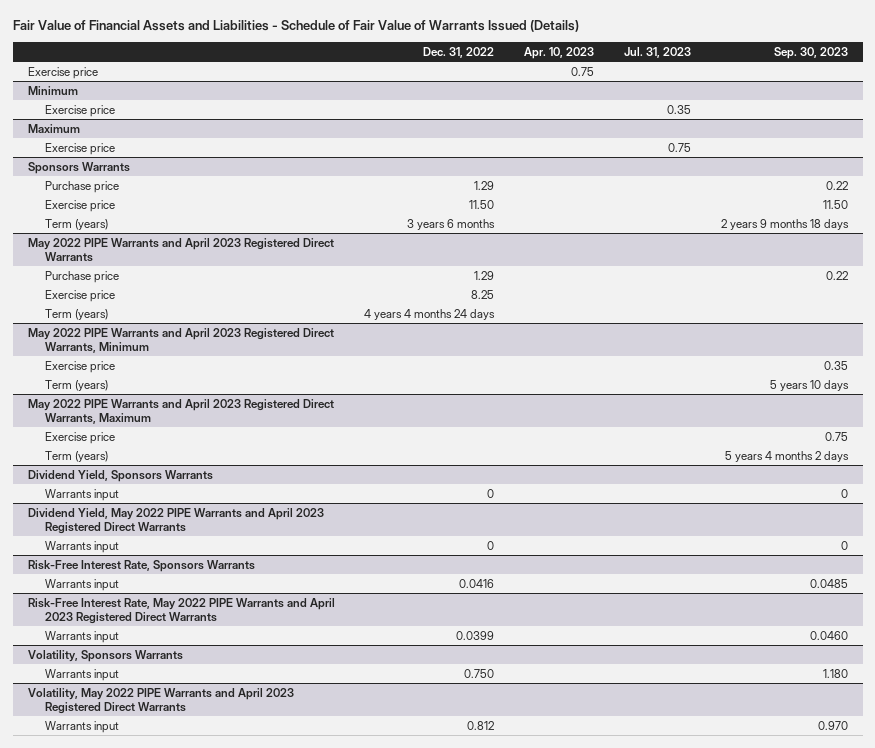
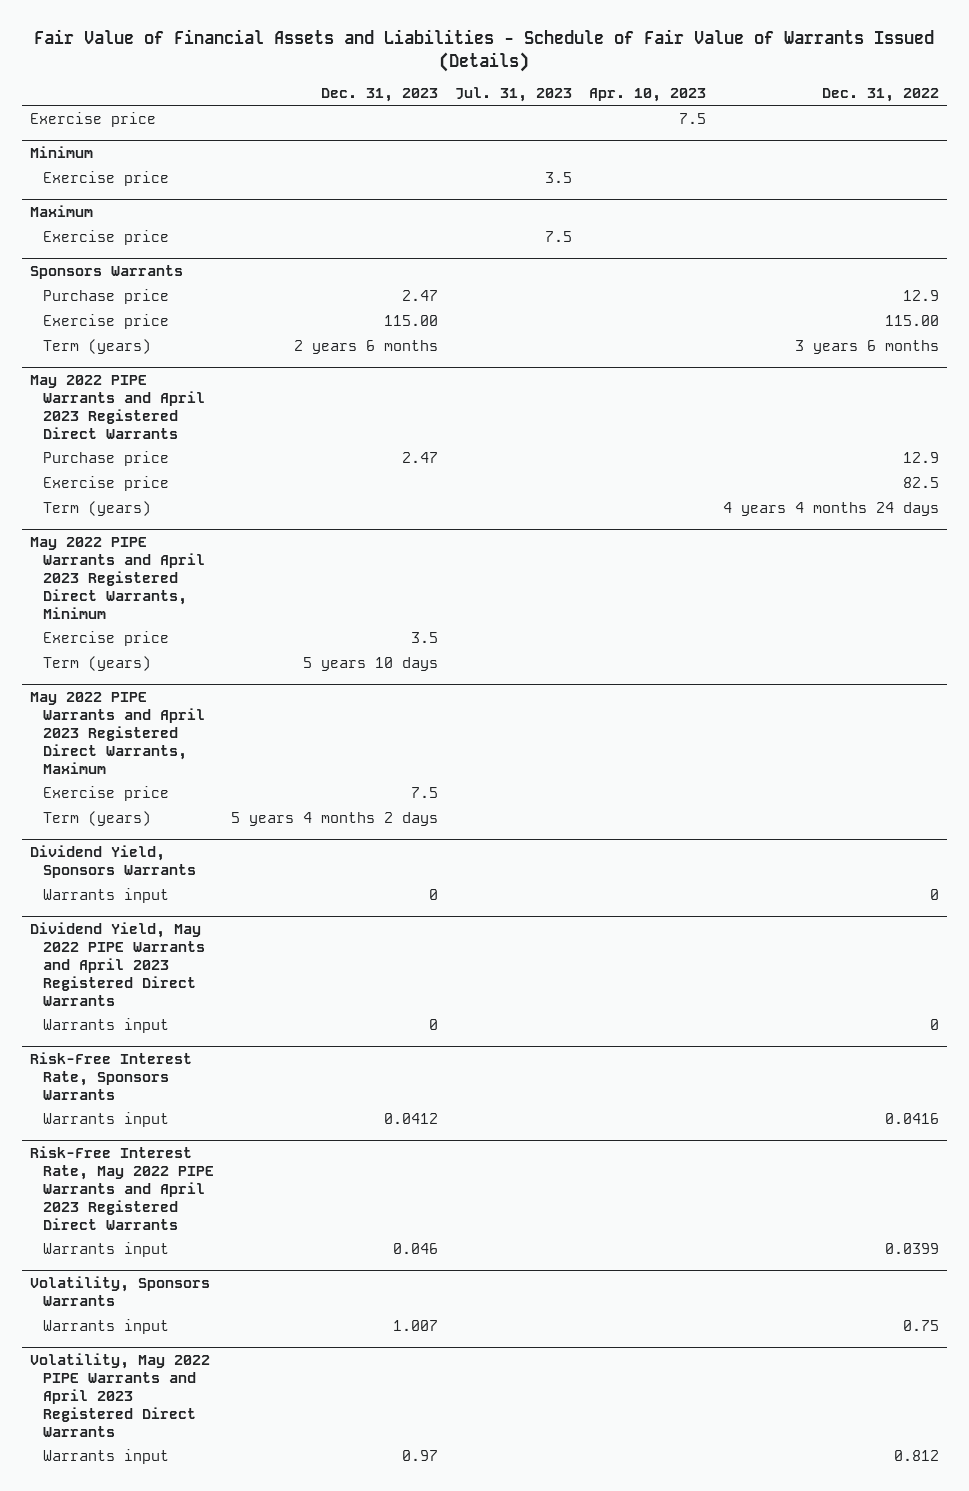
[773,46,848,59] Sep. 30, 2023 -> none
none -> [321,88,439,103] Dec. 31, 2023
[571,66,595,76] 0.75 -> [678,113,706,125] 7.5
[666,104,691,114] 0.35 -> [544,172,572,184] 3.5
[667,142,691,152] 0.75 -> [544,231,572,243] 7.5
[474,180,495,190] 1.29 -> [902,290,939,302] 12.9
[469,199,495,209] 11.50 -> [884,315,939,327] 115.00
[474,270,495,280] 1.29 -> [902,452,939,464] 12.9
[471,289,495,299] 8.25 -> [902,477,939,489] 82.5
[464,668,495,678] 0.750 -> [902,1320,939,1332] 0.75

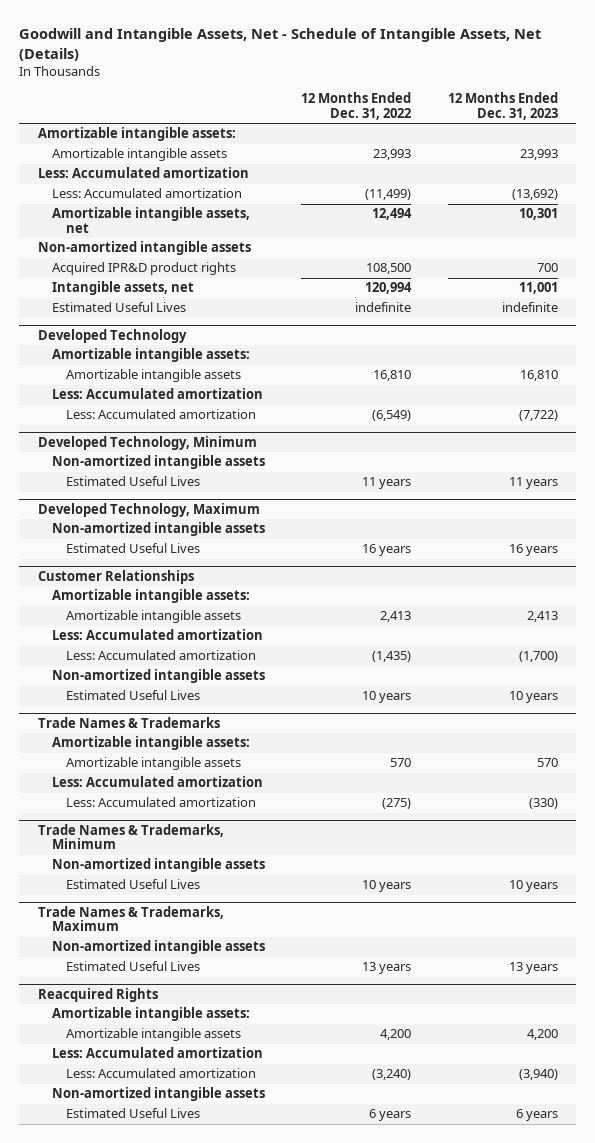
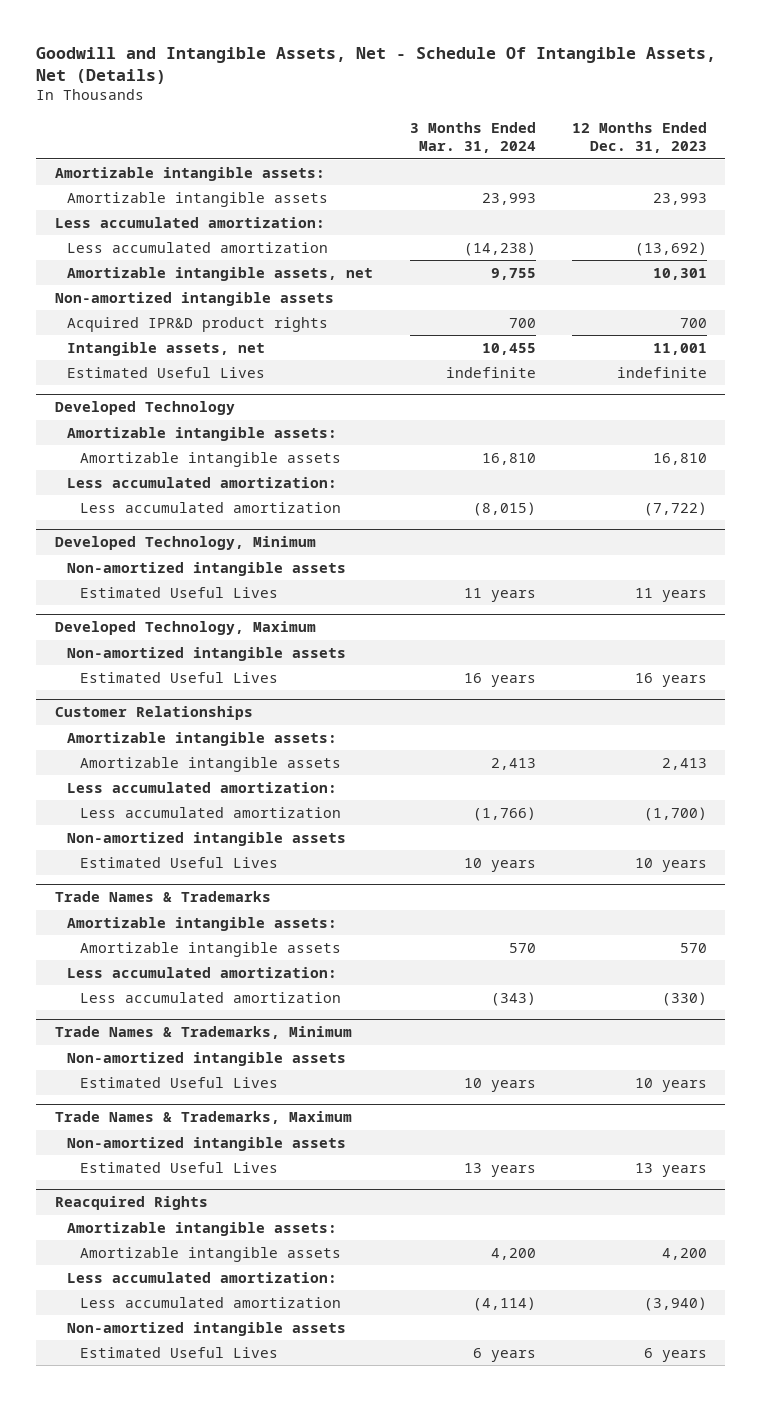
[19,28,542,61] Goodwill and Intangible Assets, Net - Schedule of Intangible Assets, Net (Details) -> [36,46,717,85] Goodwill and Intangible Assets, Net - Schedule Of Intangible Assets, Net (Details)
[301,92,412,121] 12 Months Ended Dec. 31, 2022 -> none
none -> [409,121,536,153] 3 Months Ended Mar. 31, 2024
[37,167,249,179] Less: Accumulated amortization -> [54,216,325,228] Less accumulated amortization:
[51,188,242,199] Less: Accumulated amortization -> [67,241,329,253] Less accumulated amortization
[51,388,263,400] Less: Accumulated amortization -> [67,476,338,488] Less accumulated amortization:
[65,409,256,420] Less: Accumulated amortization -> [79,501,341,513] Less accumulated amortization
[51,629,263,641] Less: Accumulated amortization -> [67,781,338,793] Less accumulated amortization:
[65,650,256,661] Less: Accumulated amortization -> [79,806,341,818] Less accumulated amortization
[51,776,263,788] Less: Accumulated amortization -> [67,966,338,978] Less accumulated amortization:
[65,797,256,808] Less: Accumulated amortization -> [79,991,341,1003] Less accumulated amortization
[51,1047,263,1059] Less: Accumulated amortization -> [67,1271,338,1283] Less accumulated amortization:
[65,1068,256,1079] Less: Accumulated amortization -> [79,1296,341,1308] Less accumulated amortization

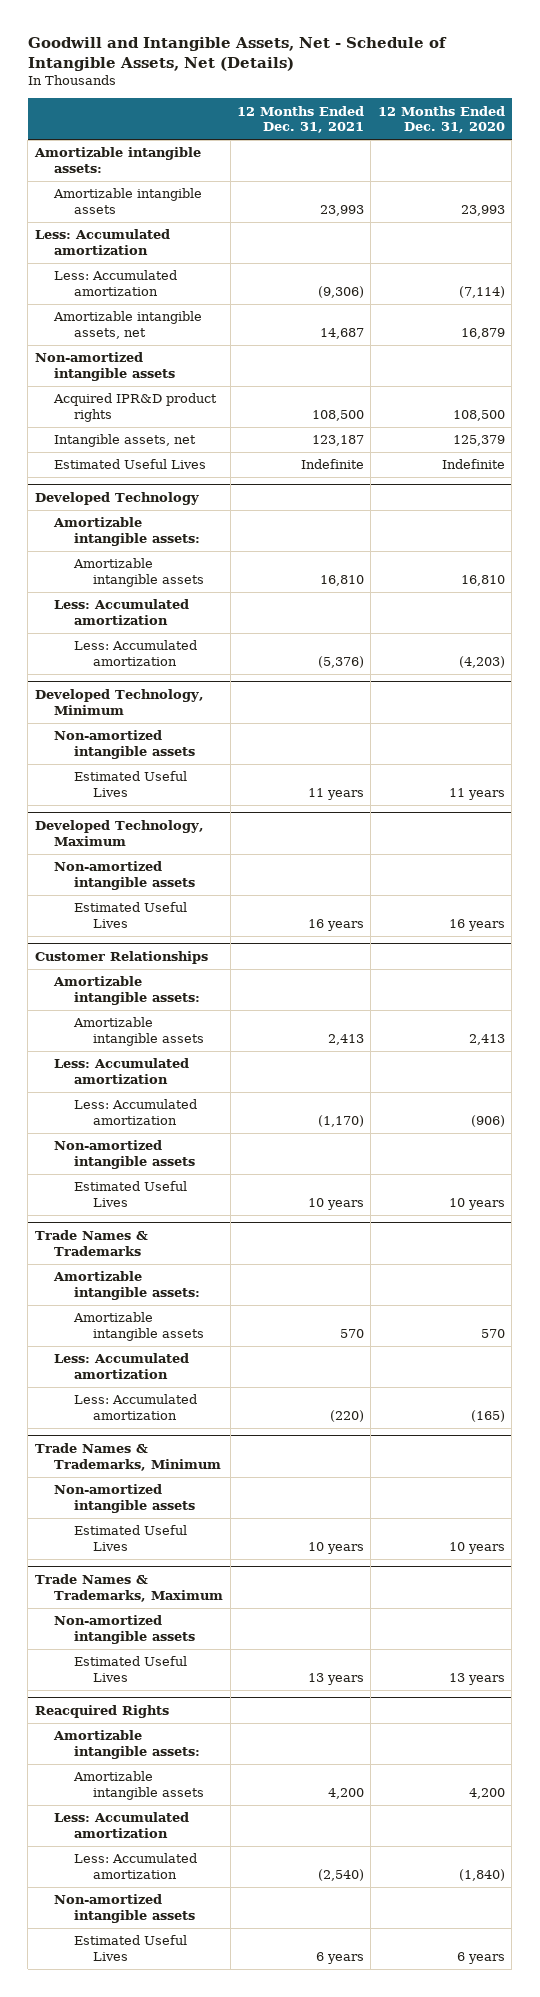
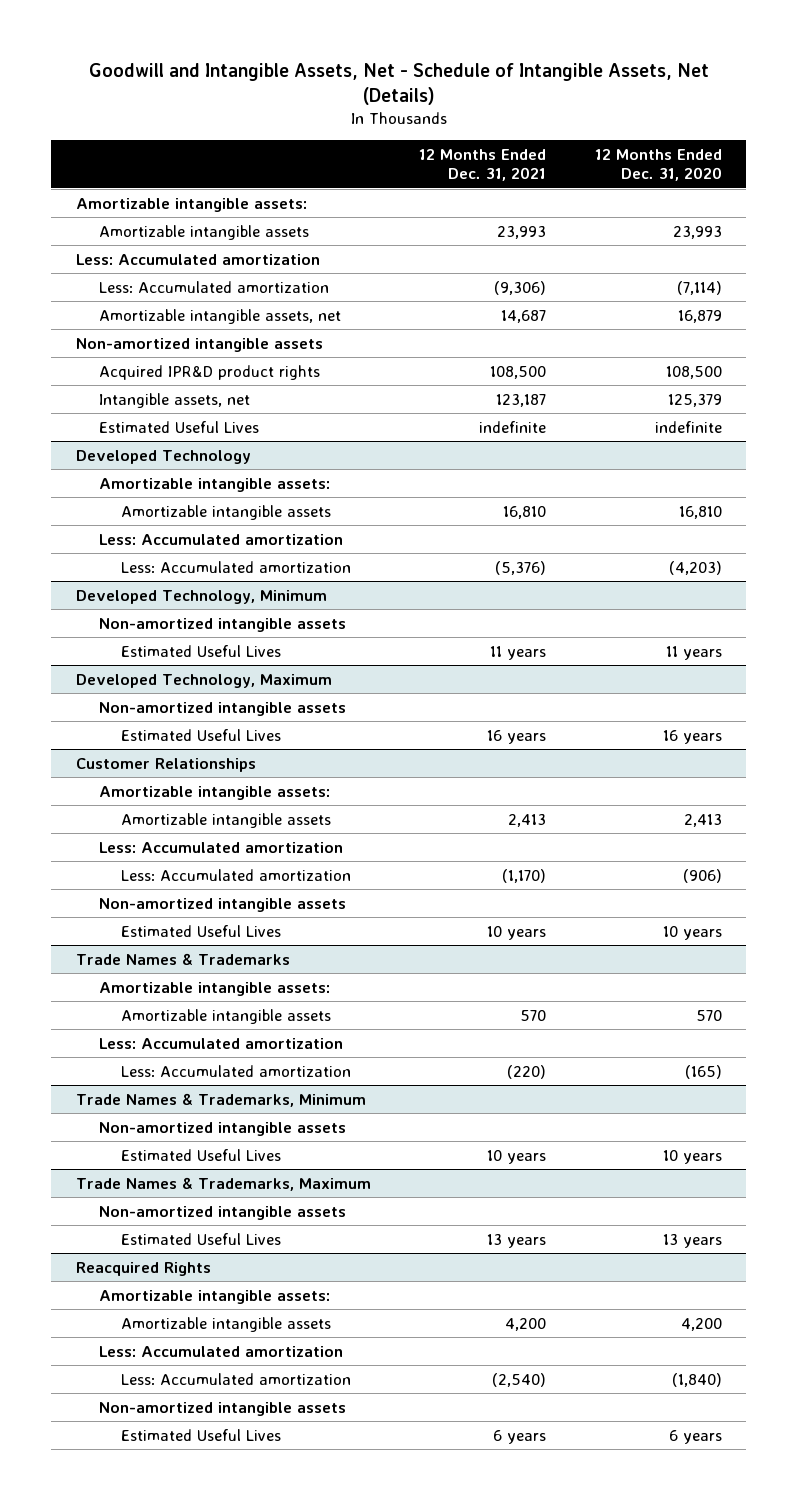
[301,459,365,470] Indefinite -> [479,420,547,433] indefinite
[441,459,505,470] Indefinite -> [654,420,722,433] indefinite

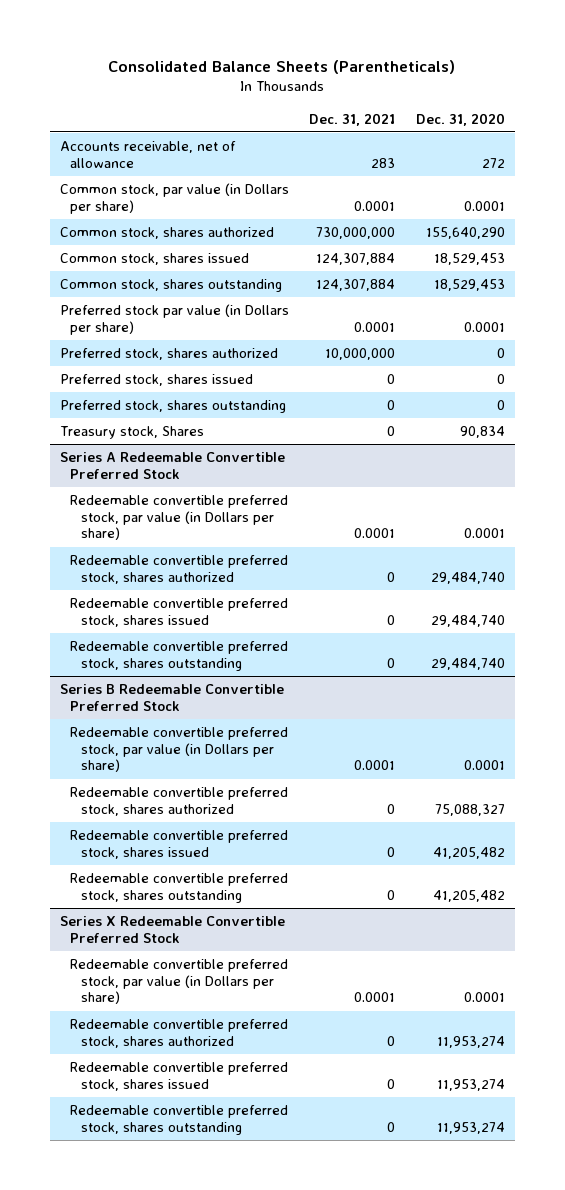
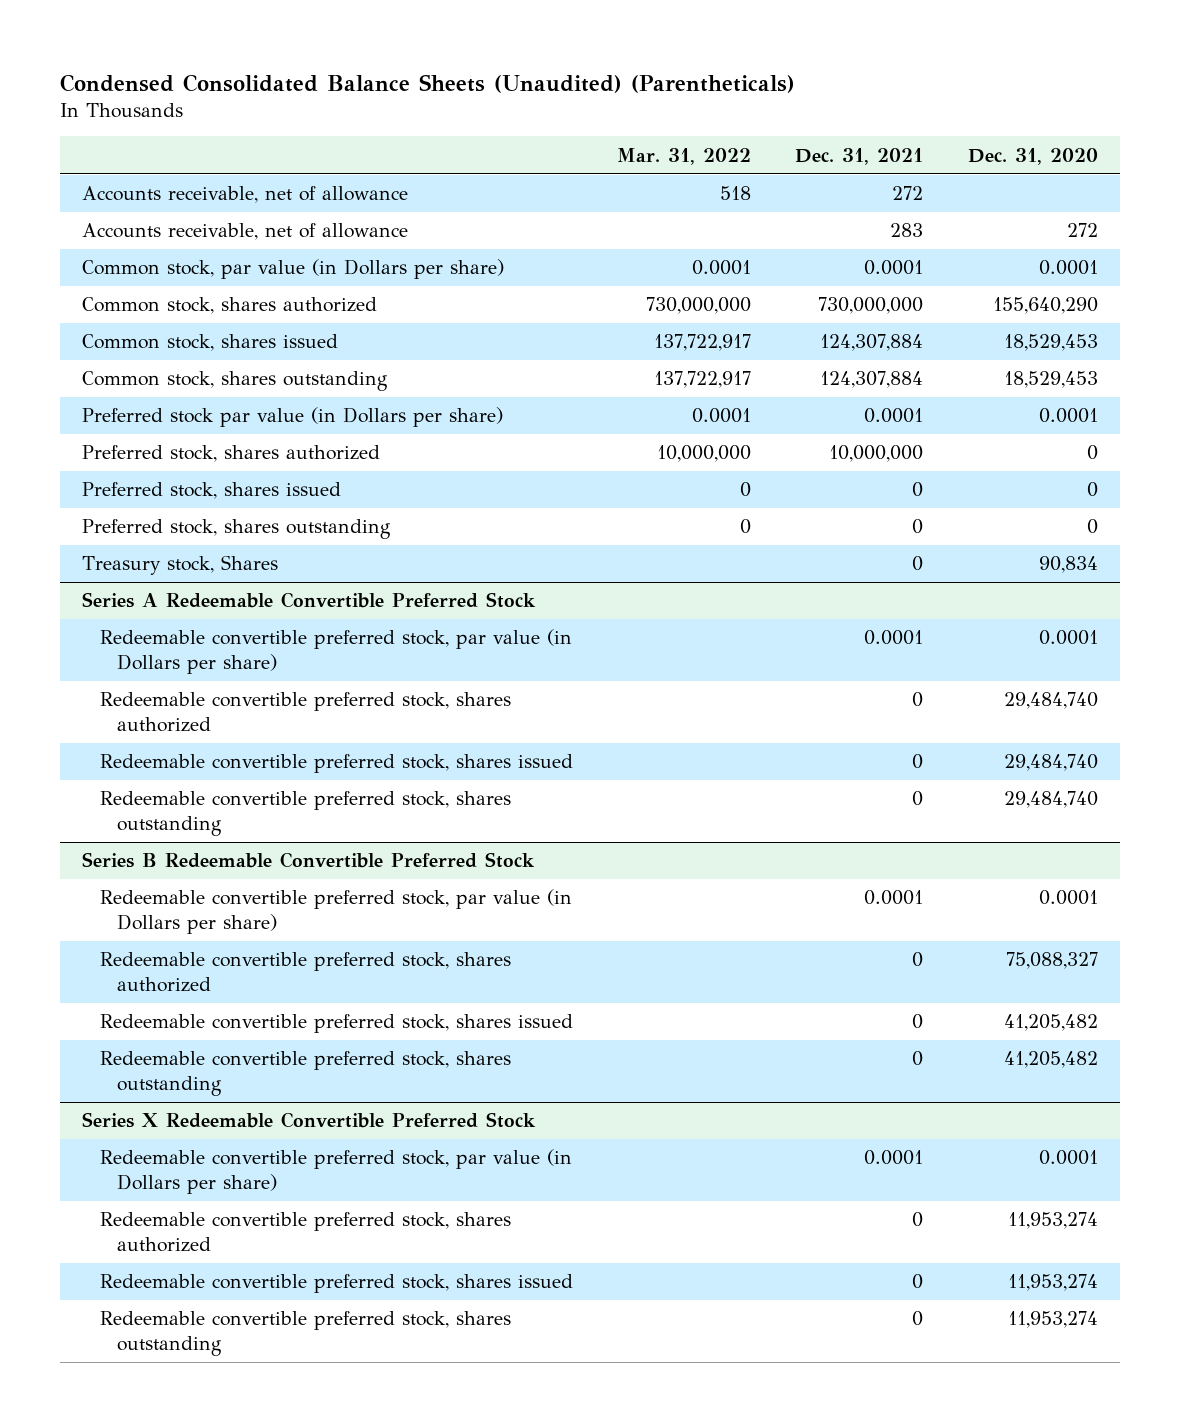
[108,59,456,74] Consolidated Balance Sheets (Parentheticals) -> [60,73,796,93] Condensed Consolidated Balance Sheets (Unaudited) (Parentheticals)
none -> [616,147,751,165] Mar. 31, 2022
none -> [82,186,409,204] Accounts receivable, net of allowance

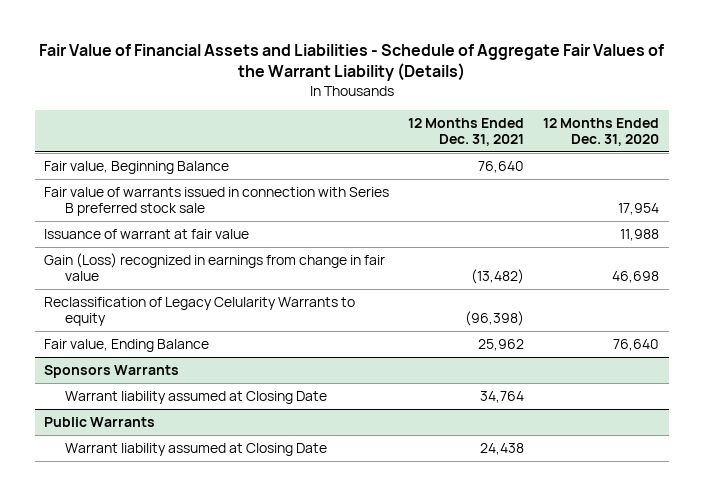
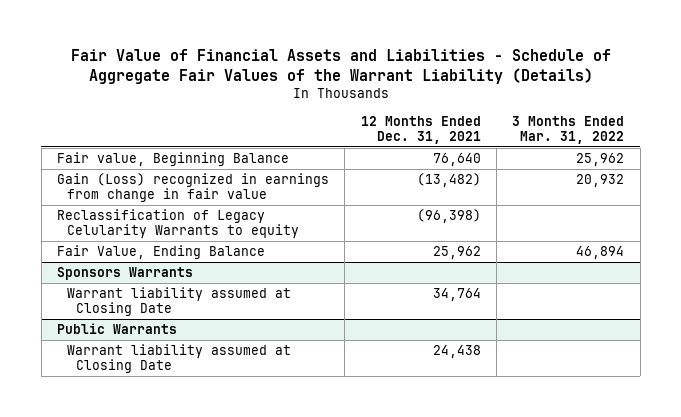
[543,117,660,147] 12 Months Ended Dec. 31, 2020 -> none
none -> [512,115,625,145] 3 Months Ended Mar. 31, 2022
[44,186,390,217] Fair value of warrants issued in connection with Series B preferred stock sale -> none
[44,228,250,239] Issuance of warrant at fair value -> none
[44,338,210,352] Fair value, Ending Balance -> [56,245,265,260] Fair Value, Ending Balance

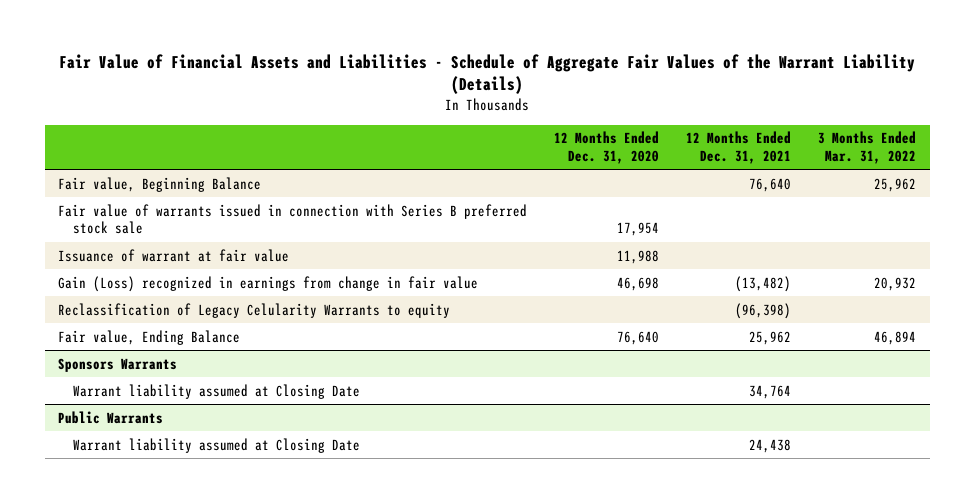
none -> [554,131,660,164] 12 Months Ended Dec. 31, 2020
none -> [58,203,528,235] Fair value of warrants issued in connection with Series B preferred stock sale
none -> [58,248,290,262] Issuance of warrant at fair value
[56,245,265,260] Fair Value, Ending Balance -> [58,329,241,345] Fair value, Ending Balance

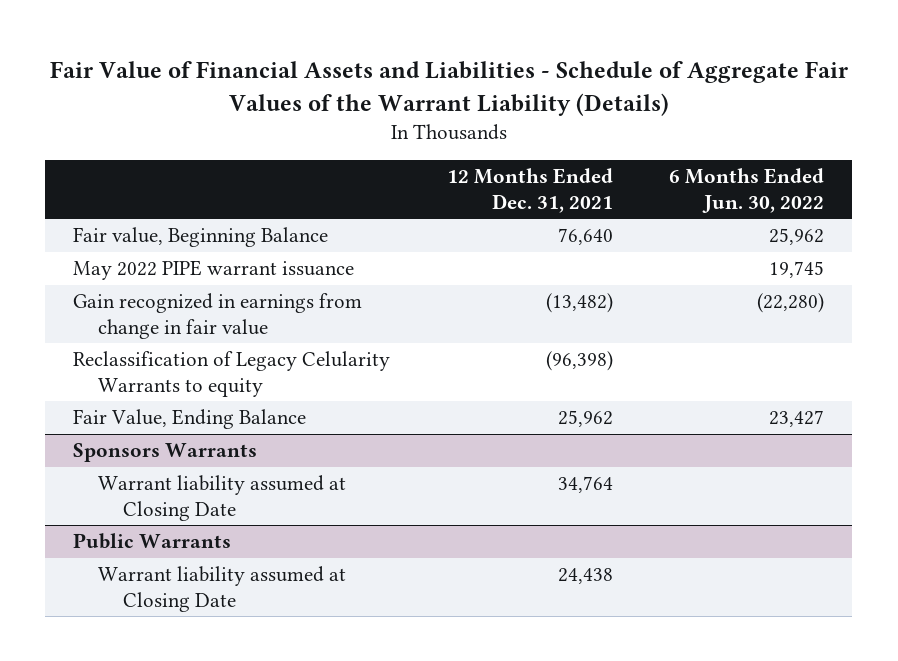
[554,131,660,164] 12 Months Ended Dec. 31, 2020 -> none
[818,131,917,164] 3 Months Ended Mar. 31, 2022 -> none
none -> [669,168,825,213] 6 Months Ended Jun. 30, 2022
[58,203,528,235] Fair value of warrants issued in connection with Series B preferred stock sale -> none
[58,248,290,262] Issuance of warrant at fair value -> none
none -> [73,260,355,281] May 2022 PIPE warrant issuance
[58,275,479,292] Gain (Loss) recognized in earnings from change in fair value -> [73,293,363,339] Gain recognized in earnings from change in fair value
[58,329,241,345] Fair value, Ending Balance -> [73,409,307,430] Fair Value, Ending Balance

